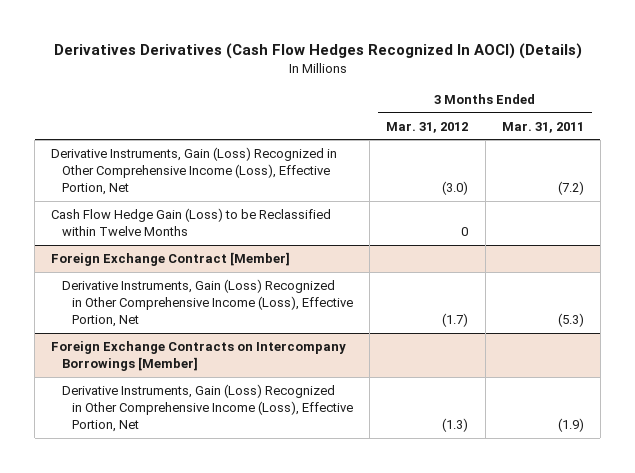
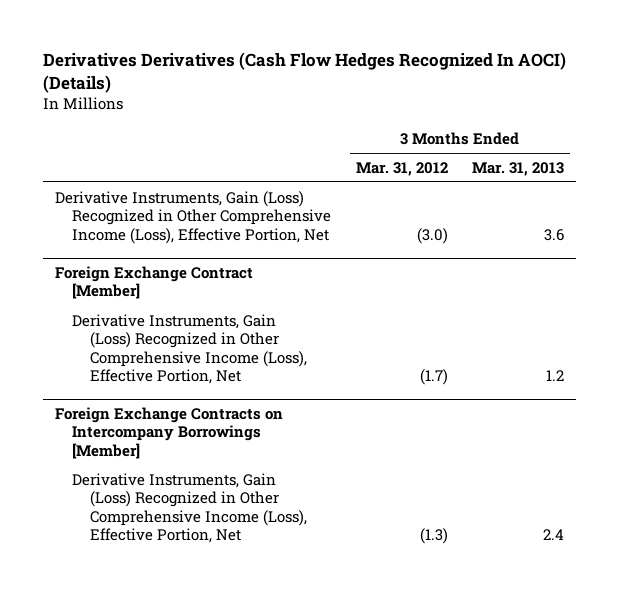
[501,121,584,133] Mar. 31, 2011 -> none
none -> [472,161,565,176] Mar. 31, 2013
[51,208,332,236] Cash Flow Hedge Gain (Loss) to be Reclassified within Twelve Months -> none

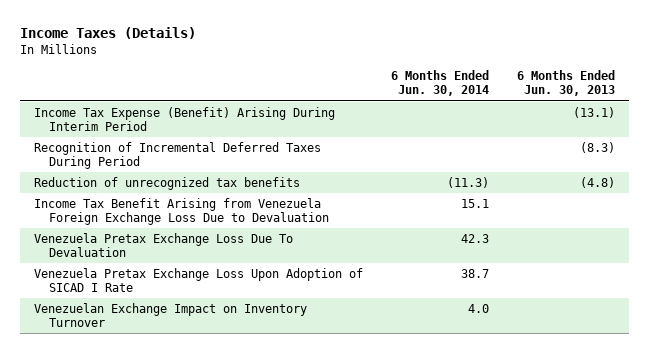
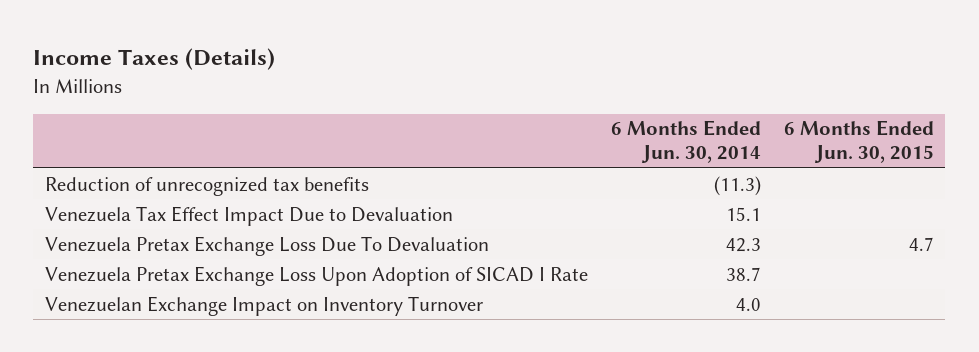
[516,70,615,97] 6 Months Ended Jun. 30, 2013 -> none
none -> [783,120,934,164] 6 Months Ended Jun. 30, 2015
[34,106,336,131] Income Tax Expense (Benefit) Arising During Interim Period -> none
[34,141,322,169] Recognition of Incremental Deferred Taxes During Period -> none
[34,197,330,225] Income Tax Benefit Arising from Venezuela Foreign Exchange Loss Due to Devaluation -> [44,205,453,226] Venezuela Tax Effect Impact Due to Devaluation

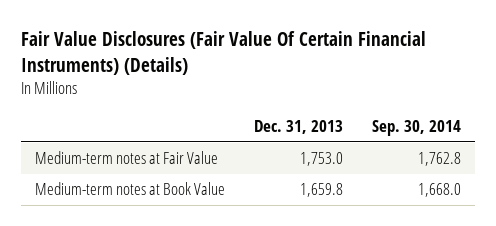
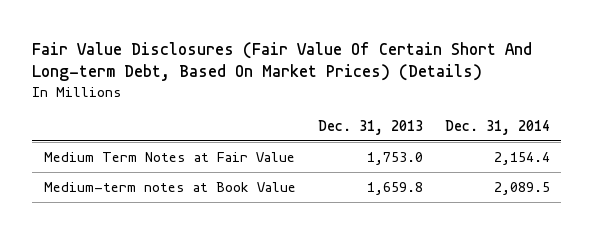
[20,31,426,76] Fair Value Disclosures (Fair Value Of Certain Financial Instruments) (Details) -> [32,41,533,82] Fair Value Disclosures (Fair Value Of Certain Short And Long-term Debt, Based On Market Prices) (Details)
[371,120,461,137] Sep. 30, 2014 -> none
none -> [445,120,551,136] Dec. 31, 2014
[35,151,219,165] Medium-term notes at Fair Value -> [43,151,295,162] Medium Term Notes at Fair Value

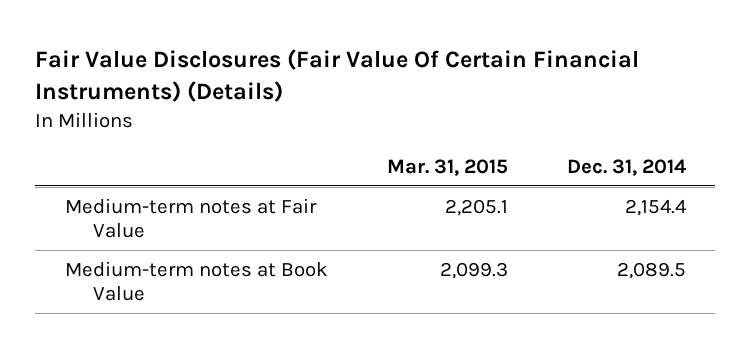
[32,41,533,82] Fair Value Disclosures (Fair Value Of Certain Short And Long-term Debt, Based On Market Prices) (Details) -> [35,49,640,103] Fair Value Disclosures (Fair Value Of Certain Financial Instruments) (Details)
[317,120,423,136] Dec. 31, 2013 -> none
none -> [386,159,508,177] Mar. 31, 2015
[43,151,295,162] Medium Term Notes at Fair Value -> [64,197,317,239] Medium-term notes at Fair Value

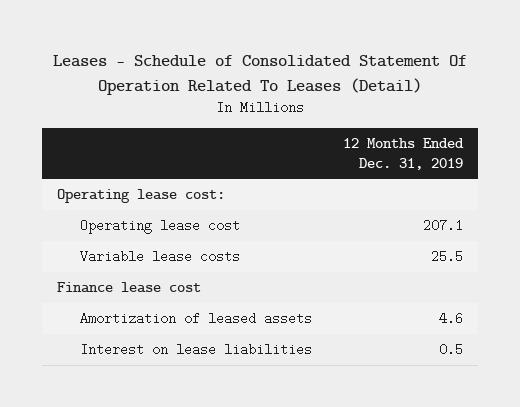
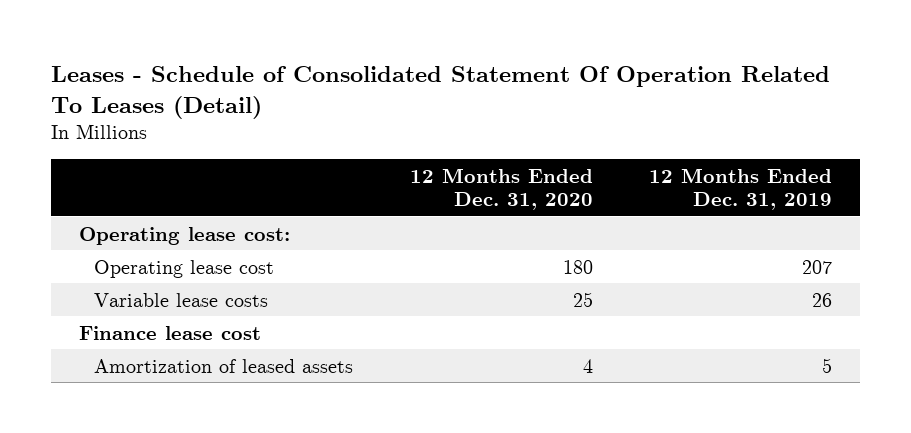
none -> [409,167,593,211] 12 Months Ended Dec. 31, 2020
[422,219,463,233] 207.1 -> [801,259,832,274] 207
[430,250,463,264] 25.5 -> [811,292,832,307] 26
[79,343,312,357] Interest on lease liabilities -> none
[438,312,463,326] 4.6 -> [821,357,832,373] 5

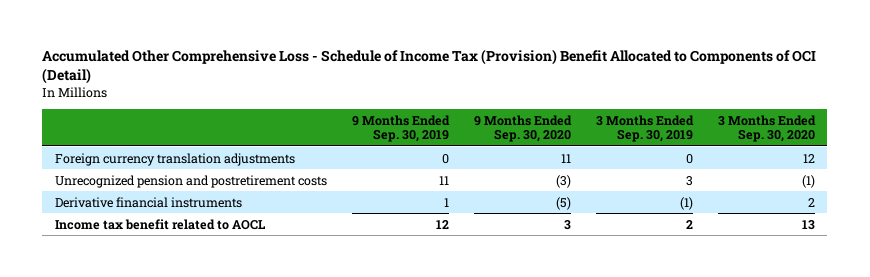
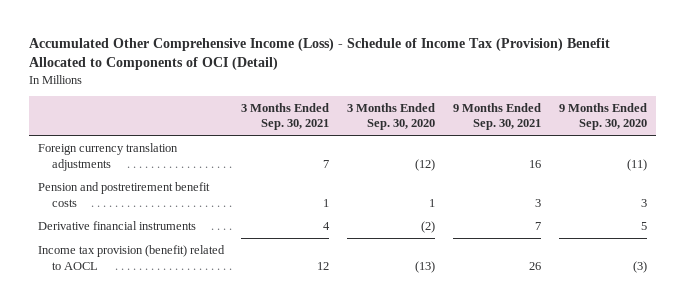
[42,49,817,85] Accumulated Other Comprehensive Loss - Schedule of Income Tax (Provision) Benefit Allocated to Components of OCI (Detail) -> [28,37,610,70] Accumulated Other Comprehensive Income (Loss) - Schedule of Income Tax (Provision) Benefit Allocated to Components of OCI (Detail)
[351,114,450,143] 9 Months Ended Sep. 30, 2019 -> none
[595,114,694,143] 3 Months Ended Sep. 30, 2019 -> none
none -> [241,102,330,131] 3 Months Ended Sep. 30, 2021
none -> [452,102,541,131] 9 Months Ended Sep. 30, 2021
[560,153,571,163] 11 -> [626,158,647,171] (11)
[802,153,815,163] 12 -> [415,158,436,171] (12)
[54,174,327,188] Unrecognized pension and postretirement costs -> [37,181,210,207] Pension and postretirement benefit costs
[555,174,571,188] (3) -> [640,198,647,207] 3
[801,174,815,188] (1) -> [429,198,436,207] 1
[555,196,571,210] (5) -> [640,221,647,230] 5
[807,197,815,207] 2 -> [421,220,436,233] (2)
[54,218,266,230] Income tax benefit related to AOCL -> [37,244,225,270] Income tax provision (benefit) related to AOCL
[563,219,571,230] 3 -> [632,260,647,273] (3)
[801,219,815,230] 13 -> [415,260,436,273] (13)

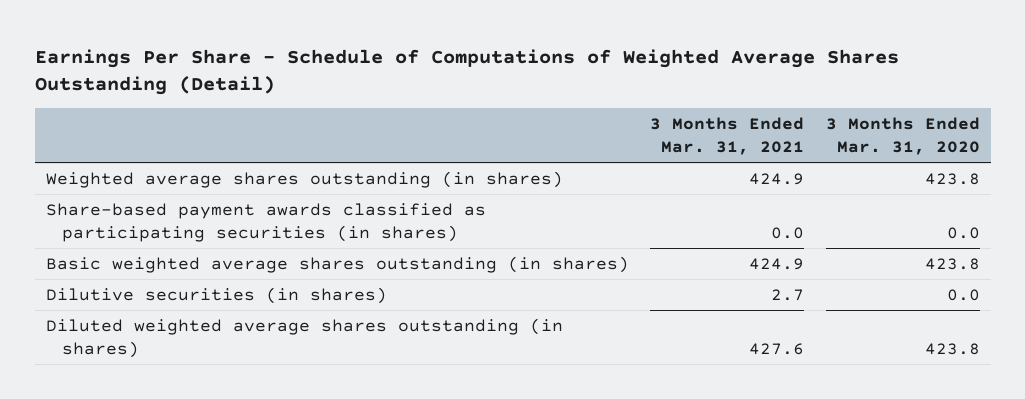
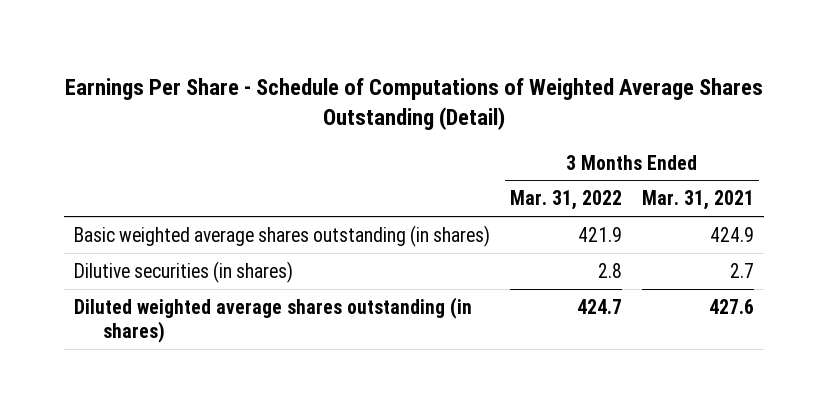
[825,117,980,155] 3 Months Ended Mar. 31, 2020 -> none
none -> [509,190,622,211] Mar. 31, 2022
[45,171,563,189] Weighted average shares outstanding (in shares) -> none
[45,203,486,242] Share-based payment awards classified as participating securities (in shares) -> none

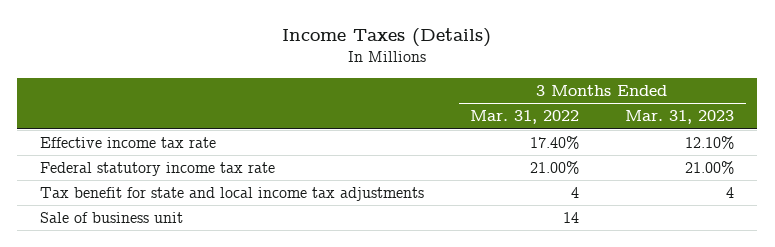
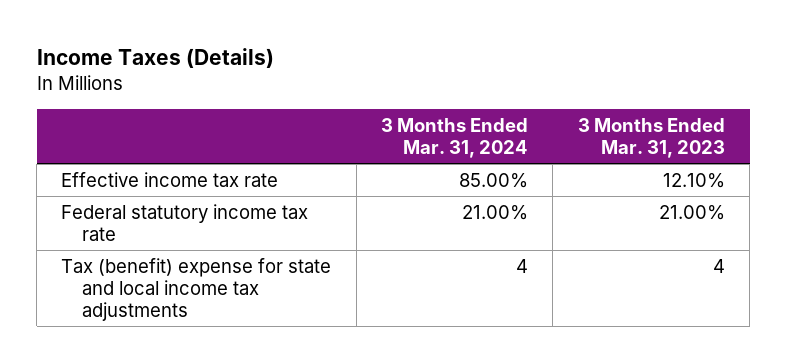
[470,110,580,125] Mar. 31, 2022 -> none
none -> [381,117,529,158] 3 Months Ended Mar. 31, 2024
[40,212,184,224] Sale of business unit -> none
[40,187,425,202] Tax benefit for state and local income tax adjustments -> [61,257,332,321] Tax (benefit) expense for state and local income tax adjustments

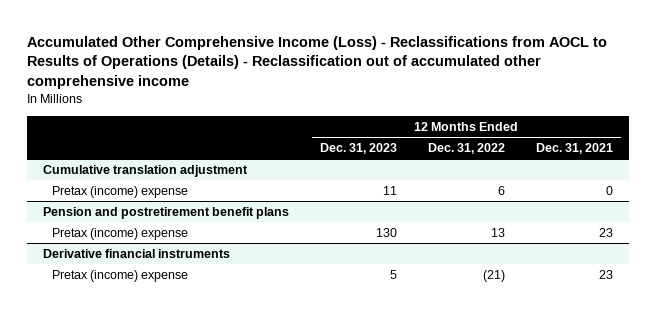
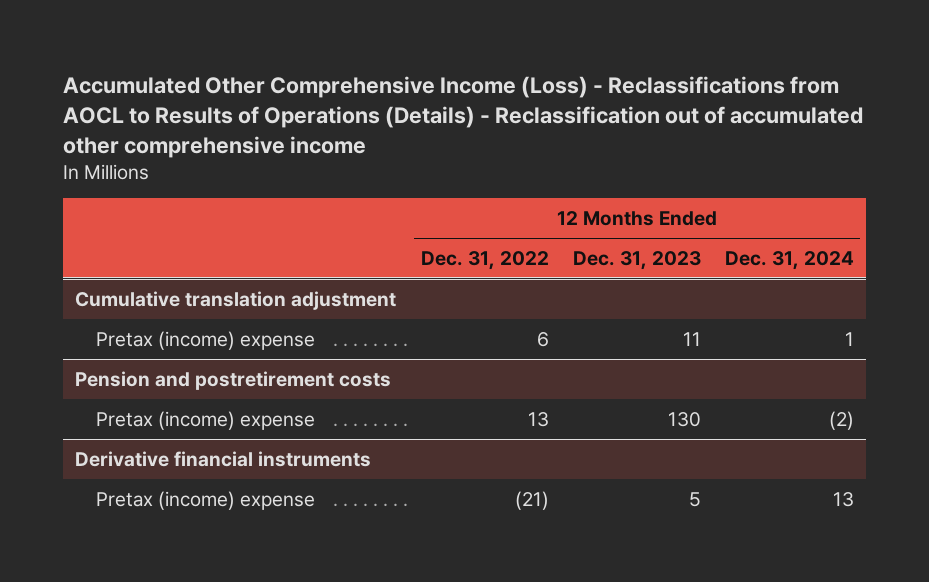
[535,143,613,155] Dec. 31, 2021 -> none
none -> [725,250,855,270] Dec. 31, 2024
[42,207,289,220] Pension and postretirement benefit plans -> [75,370,392,390] Pension and postretirement costs

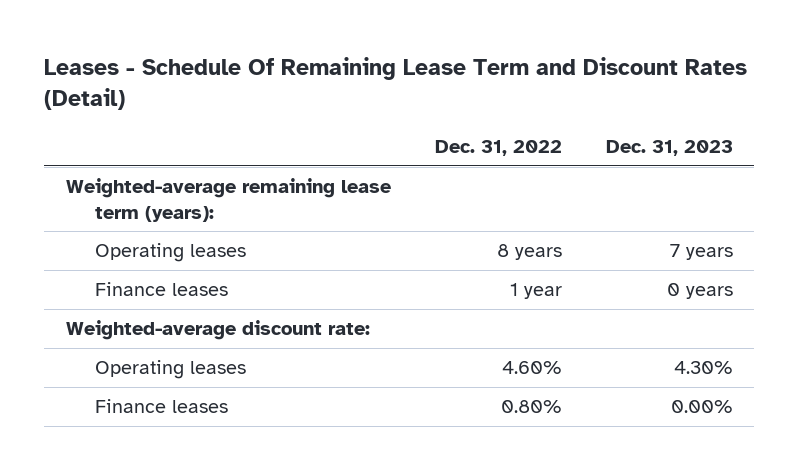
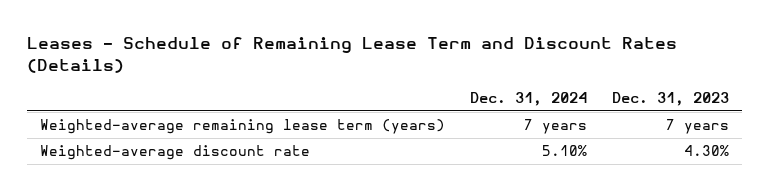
[44,57,748,111] Leases - Schedule Of Remaining Lease Term and Discount Rates (Detail) -> [27,37,678,73] Leases - Schedule of Remaining Lease Term and Discount Rates (Details)
[434,139,562,156] Dec. 31, 2022 -> none
none -> [469,92,587,107] Dec. 31, 2024
[66,178,392,222] Weighted-average remaining lease term (years): -> none
[95,282,229,297] Finance leases -> none
[66,320,371,341] Weighted-average discount rate: -> none
[95,399,229,414] Finance leases -> none
[95,243,247,263] Operating leases -> [39,119,445,135] Weighted-average remaining lease term (years)
[95,360,247,380] Operating leases -> [39,145,310,161] Weighted-average discount rate

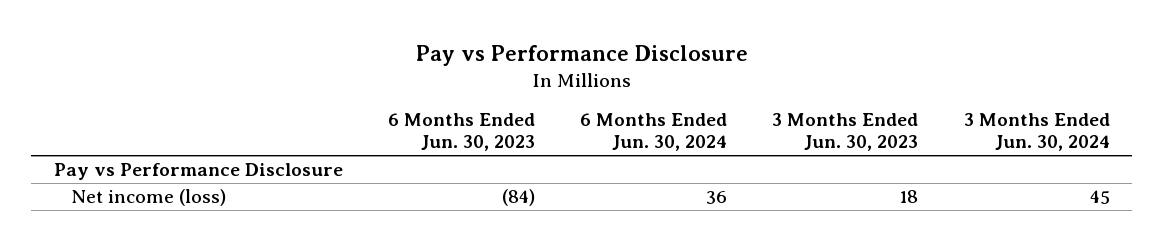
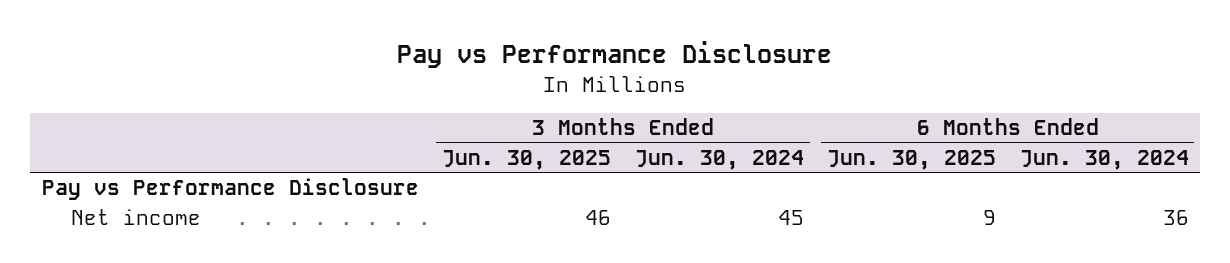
[387,112,535,152] 6 Months Ended Jun. 30, 2023 -> none
[772,112,919,152] 3 Months Ended Jun. 30, 2023 -> none
none -> [442,149,612,170] Jun. 30, 2025
none -> [827,149,997,170] Jun. 30, 2025
[70,189,226,207] Net income (loss) -> [70,209,201,226] Net income

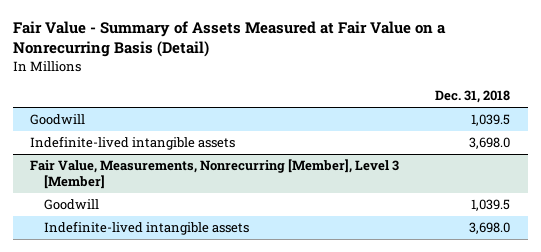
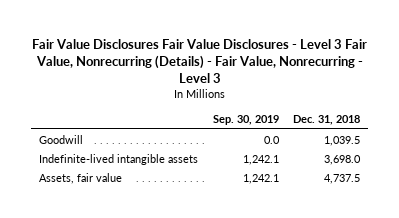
[12,20,446,58] Fair Value - Summary of Assets Measured at Fair Value on a Nonrecurring Basis (Detail) -> [31,38,367,84] Fair Value Disclosures Fair Value Disclosures - Level 3 Fair Value, Nonrecurring (Details) - Fair Value, Nonrecurring - Level 3
none -> [212,115,279,126] Sep. 30, 2019
[30,159,400,189] Fair Value, Measurements, Nonrecurring [Member], Level 3 [Member] -> none
[43,199,99,211] Goodwill -> none
[43,221,249,236] Indefinite-lived intangible assets -> none
none -> [38,172,122,184] Assets, fair value

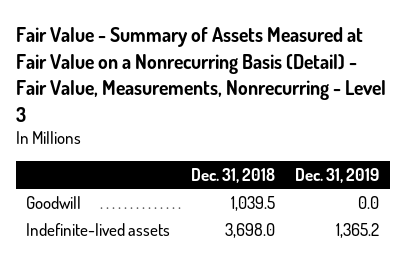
[31,38,367,84] Fair Value Disclosures Fair Value Disclosures - Level 3 Fair Value, Nonrecurring (Details) - Fair Value, Nonrecurring - Level 3 -> [16,27,387,122] Fair Value - Summary of Assets Measured at Fair Value on a Nonrecurring Basis (Detail) - Fair Value, Measurements, Nonrecurring - Level 3
[212,115,279,126] Sep. 30, 2019 -> none
none -> [295,168,380,184] Dec. 31, 2019
[38,172,122,184] Assets, fair value -> none
[38,153,198,165] Indefinite-lived intangible assets -> [26,222,171,236] Indefinite-lived assets

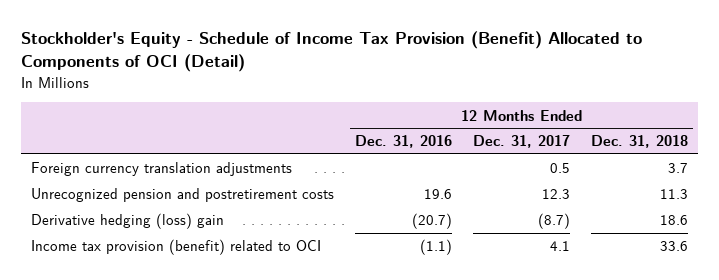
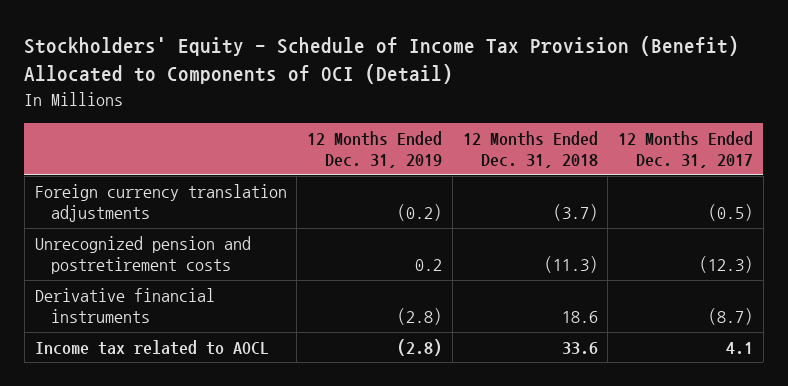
[21,31,643,73] Stockholder's Equity - Schedule of Income Tax Provision (Benefit) Allocated to Components of OCI (Detail) -> [24,36,740,85] Stockholders' Equity - Schedule of Income Tax Provision (Benefit) Allocated to Components of OCI (Detail)
[355,135,453,149] Dec. 31, 2016 -> none
none -> [307,130,443,169] 12 Months Ended Dec. 31, 2019
[550,163,571,174] 0.5 -> [708,204,754,222] (0.5)
[668,163,689,174] 3.7 -> [552,204,598,222] (3.7)
[542,189,571,200] 12.3 -> [699,256,754,274] (12.3)
[660,189,689,200] 11.3 -> [543,256,598,274] (11.3)
[31,213,225,230] Derivative hedging (loss) gain -> [34,287,215,324] Derivative financial instruments
[31,239,322,256] Income tax provision (benefit) related to OCI -> [34,339,269,355] Income tax related to AOCL

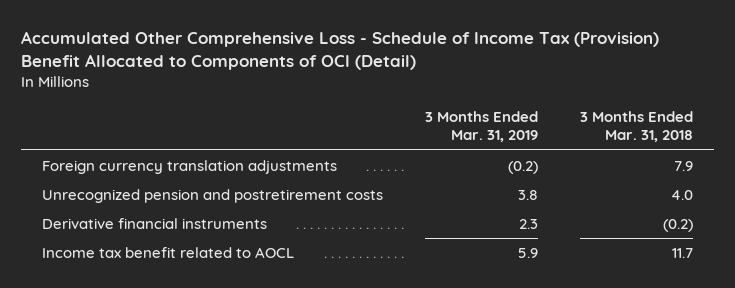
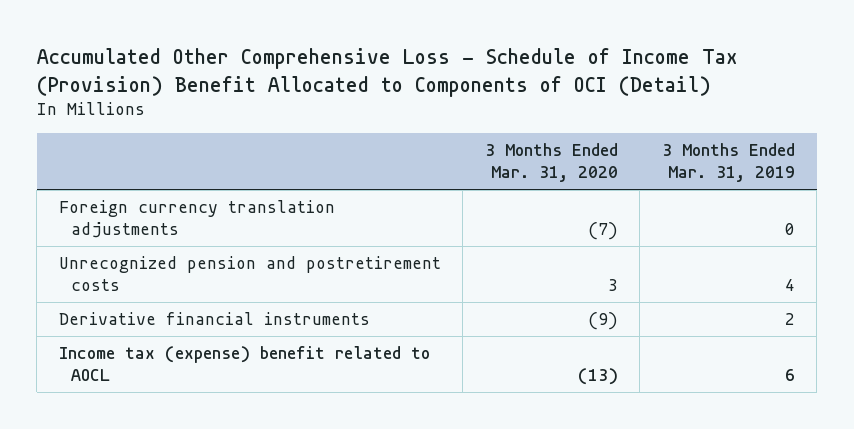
[579,110,693,143] 3 Months Ended Mar. 31, 2018 -> none
none -> [484,143,618,182] 3 Months Ended Mar. 31, 2020
[507,160,538,174] (0.2) -> [784,222,795,235] 0
[517,189,538,200] 3.8 -> [784,278,795,291] 4
[518,218,538,229] 2.3 -> [784,313,795,326] 2
[42,246,295,258] Income tax benefit related to AOCL -> [58,346,430,381] Income tax (expense) benefit related to AOCL
[517,247,538,258] 5.9 -> [784,368,795,381] 6

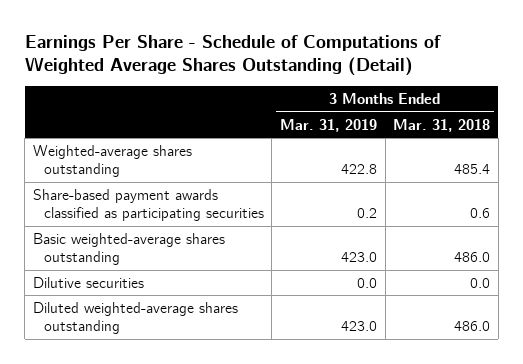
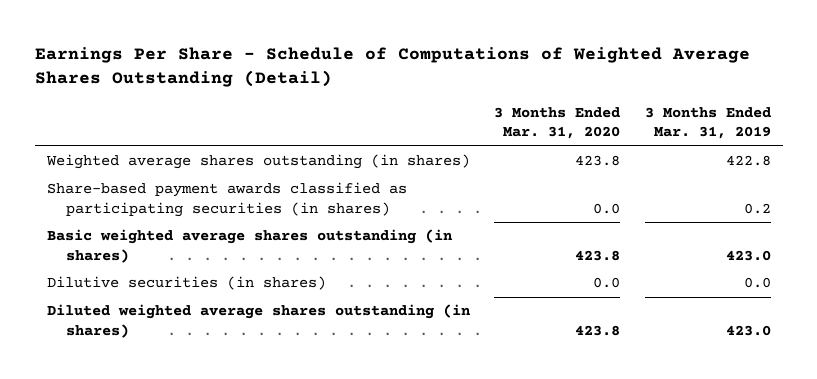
[393,118,491,132] Mar. 31, 2018 -> none
none -> [494,106,621,140] 3 Months Ended Mar. 31, 2020
[32,144,192,178] Weighted-average shares outstanding -> [45,154,470,170] Weighted average shares outstanding (in shares)
[32,188,264,222] Share-based payment awards classified as participating securities -> [46,182,407,217] Share-based payment awards classified as participating securities (in shares)
[32,232,225,266] Basic weighted-average shares outstanding -> [46,229,453,263] Basic weighted average shares outstanding (in shares)
[32,276,144,288] Dilutive securities -> [46,276,326,291] Dilutive securities (in shares)
[32,301,238,335] Diluted weighted-average shares outstanding -> [46,304,471,338] Diluted weighted average shares outstanding (in shares)

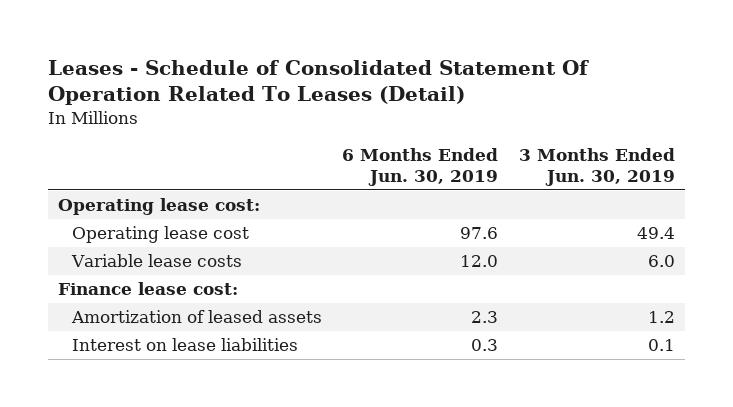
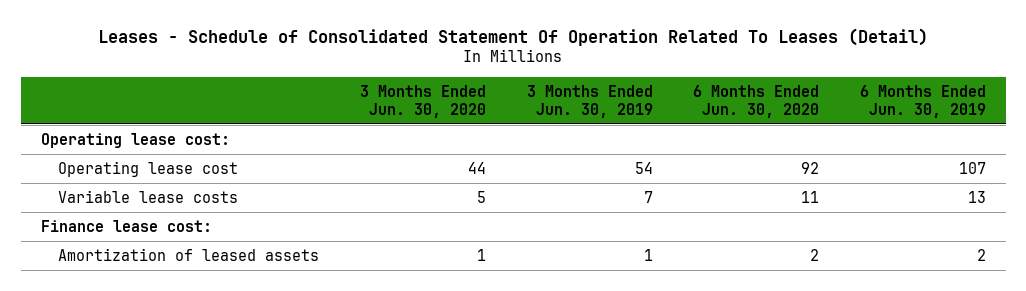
none -> [359,84,486,118] 3 Months Ended Jun. 30, 2020
none -> [693,84,820,118] 6 Months Ended Jun. 30, 2020
[460,227,499,240] 97.6 -> [958,161,986,174] 107
[636,227,675,240] 49.4 -> [634,161,653,174] 54
[460,255,499,268] 12.0 -> [967,190,986,203] 13
[647,255,675,268] 6.0 -> [643,190,653,203] 7
[72,338,299,352] Interest on lease liabilities -> none
[471,311,499,324] 2.3 -> [976,248,986,261] 2
[647,311,675,324] 1.2 -> [643,248,653,261] 1

